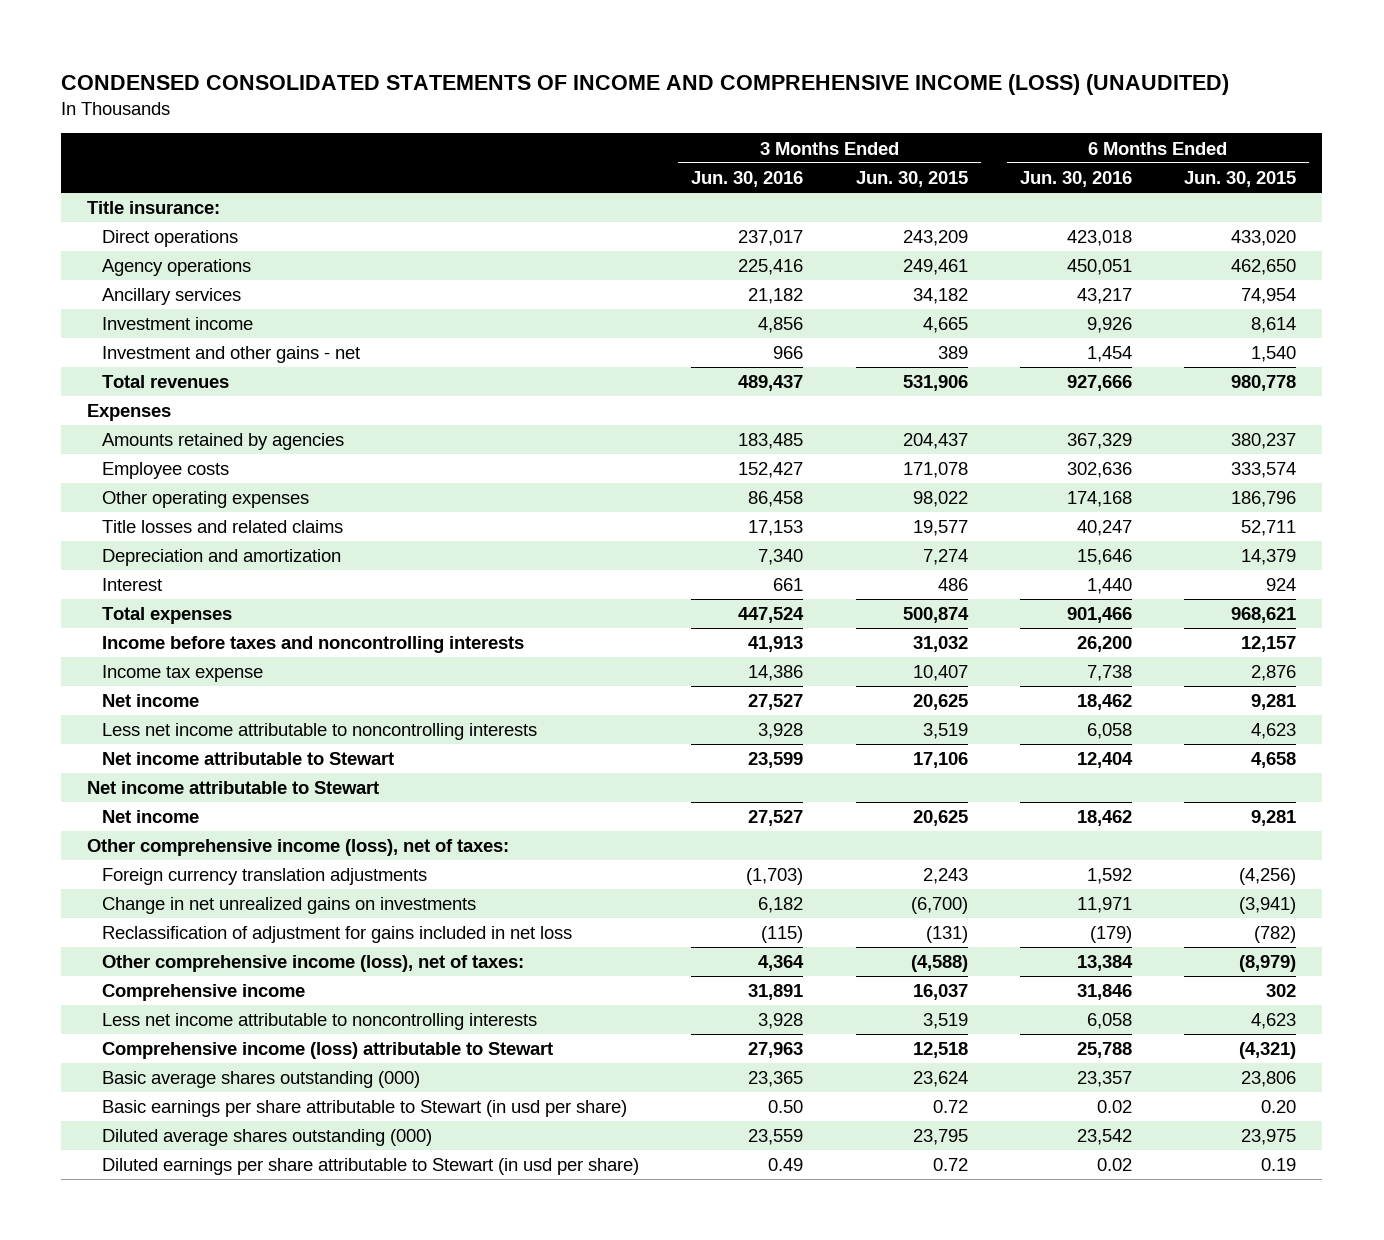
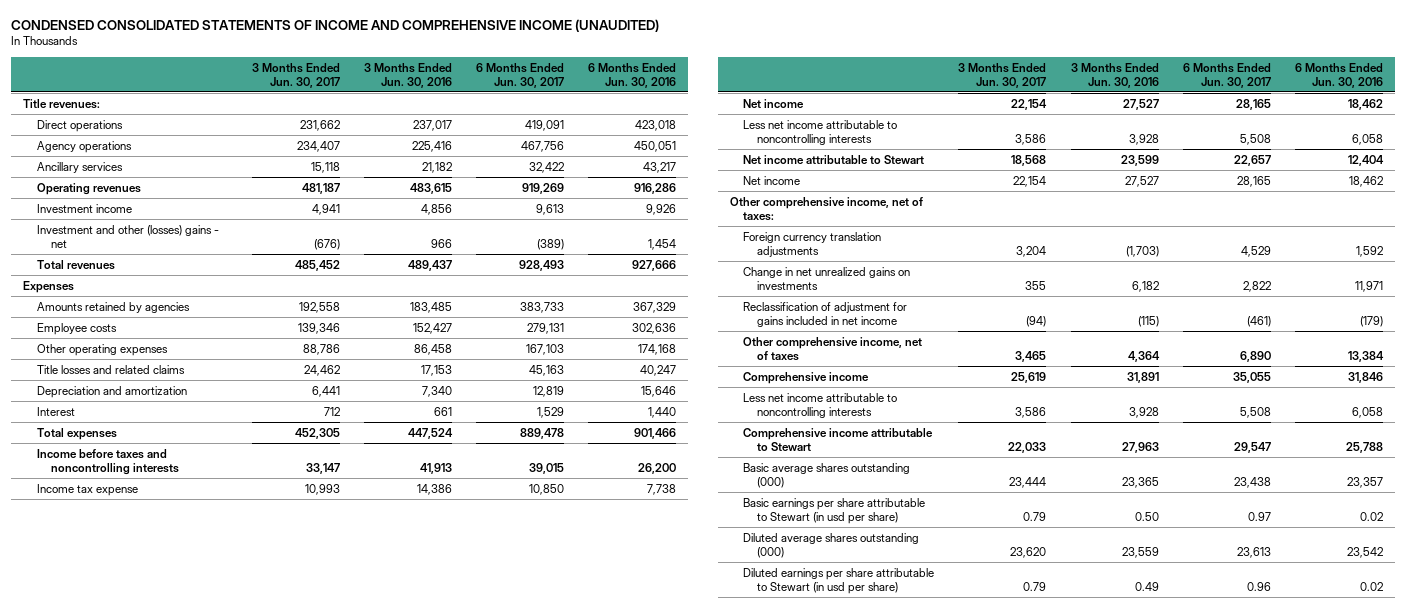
[61,73,1230,95] CONDENSED CONSOLIDATED STATEMENTS OF INCOME AND COMPREHENSIVE INCOME (LOSS) (UNAUDITED) -> [11,18,660,32] CONDENSED CONSOLIDATED STATEMENTS OF INCOME AND COMPREHENSIVE INCOME (UNAUDITED)
[855,170,968,187] Jun. 30, 2015 -> none
[1184,170,1297,187] Jun. 30, 2015 -> none
none -> [252,62,341,88] 3 Months Ended Jun. 30, 2017
none -> [476,62,565,88] 6 Months Ended Jun. 30, 2017
[87,201,221,215] Title insurance: -> [23,98,101,109] Title revenues:
none -> [37,182,142,195] Operating revenues
[102,346,361,364] Investment and other gains - net -> [37,224,220,248] Investment and other (losses) gains - net
[87,781,380,795] Net income attributable to Stewart -> none
[87,839,510,857] Other comprehensive income (loss), net of taxes: -> [729,196,923,221] Other comprehensive income, net of taxes:
[102,926,573,944] Reclassification of adjustment for gains included in net loss -> [743,301,908,327] Reclassification of adjustment for gains included in net income
[102,955,525,973] Other comprehensive income (loss), net of taxes: -> [743,336,923,361] Other comprehensive income, net of taxes
[102,1042,554,1060] Comprehensive income (loss) attributable to Stewart -> [743,427,934,451] Comprehensive income attributable to Stewart

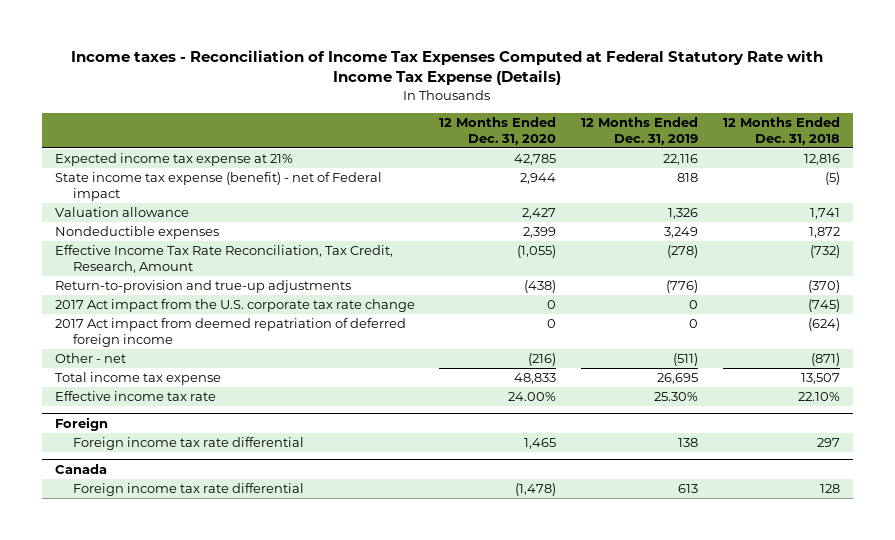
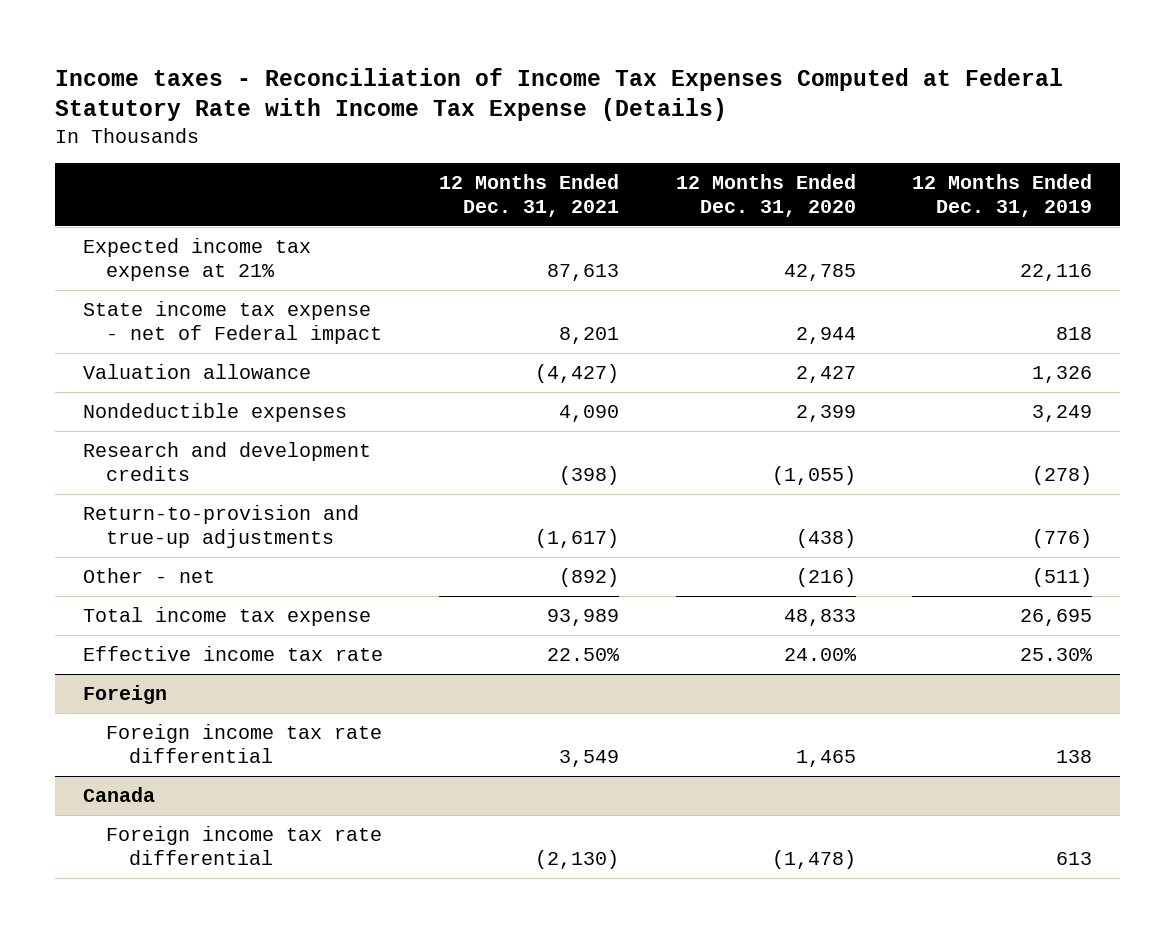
[723,117,841,145] 12 Months Ended Dec. 31, 2018 -> none
none -> [439,174,620,217] 12 Months Ended Dec. 31, 2021
[54,172,382,201] State income tax expense (benefit) - net of Federal impact -> [82,301,382,344] State income tax expense - net of Federal impact
[54,245,393,273] Effective Income Tax Rate Reconciliation, Tax Credit, Research, Amount -> [82,442,371,481] Research and development credits
[54,299,415,313] 2017 Act impact from the U.S. corporate tax rate change -> none
[54,318,406,347] 2017 Act impact from deemed repatriation of deferred foreign income -> none

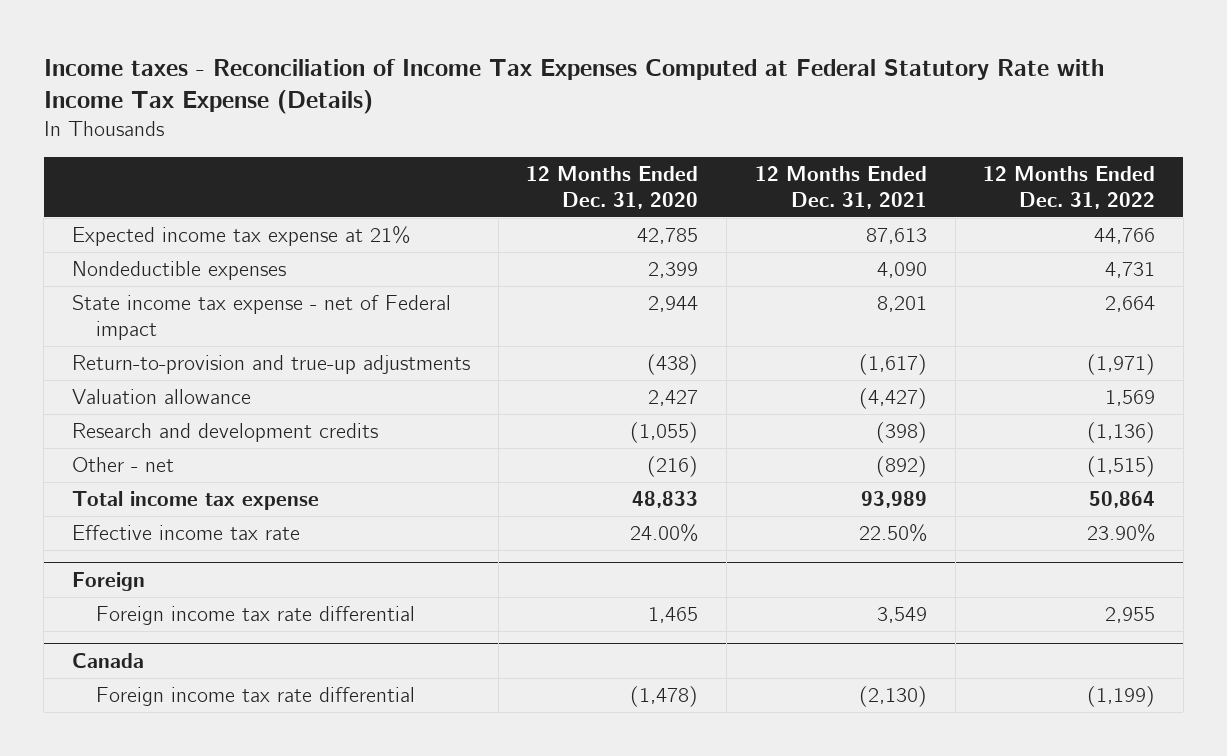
[912,174,1093,217] 12 Months Ended Dec. 31, 2019 -> none
none -> [983,166,1156,209] 12 Months Ended Dec. 31, 2022
[82,403,347,423] Nondeductible expenses -> [71,261,286,281] Nondeductible expenses
[82,505,359,548] Return-to-provision and true-up adjustments -> [71,355,470,375] Return-to-provision and true-up adjustments

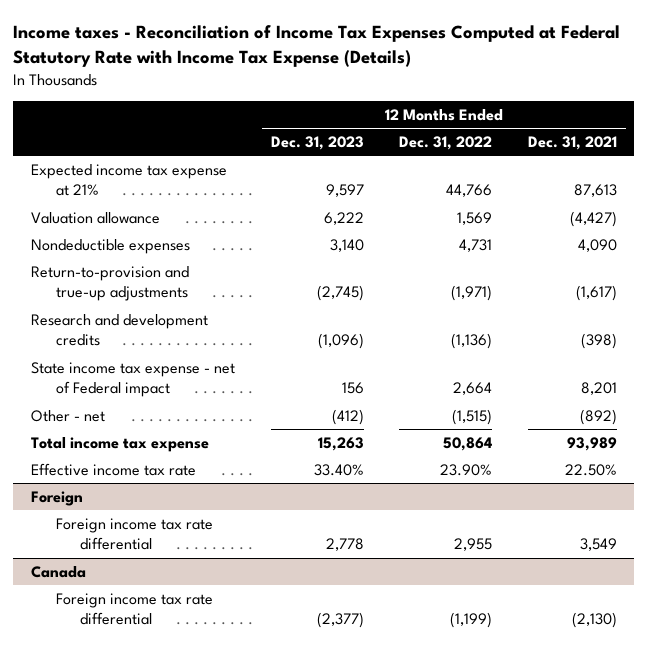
[526,166,699,209] 12 Months Ended Dec. 31, 2020 -> none
none -> [270,136,364,151] Dec. 31, 2023
[71,389,251,405] Valuation allowance -> [30,211,160,224] Valuation allowance
[71,295,451,340] State income tax expense - net of Federal impact -> [30,361,235,398] State income tax expense - net of Federal impact

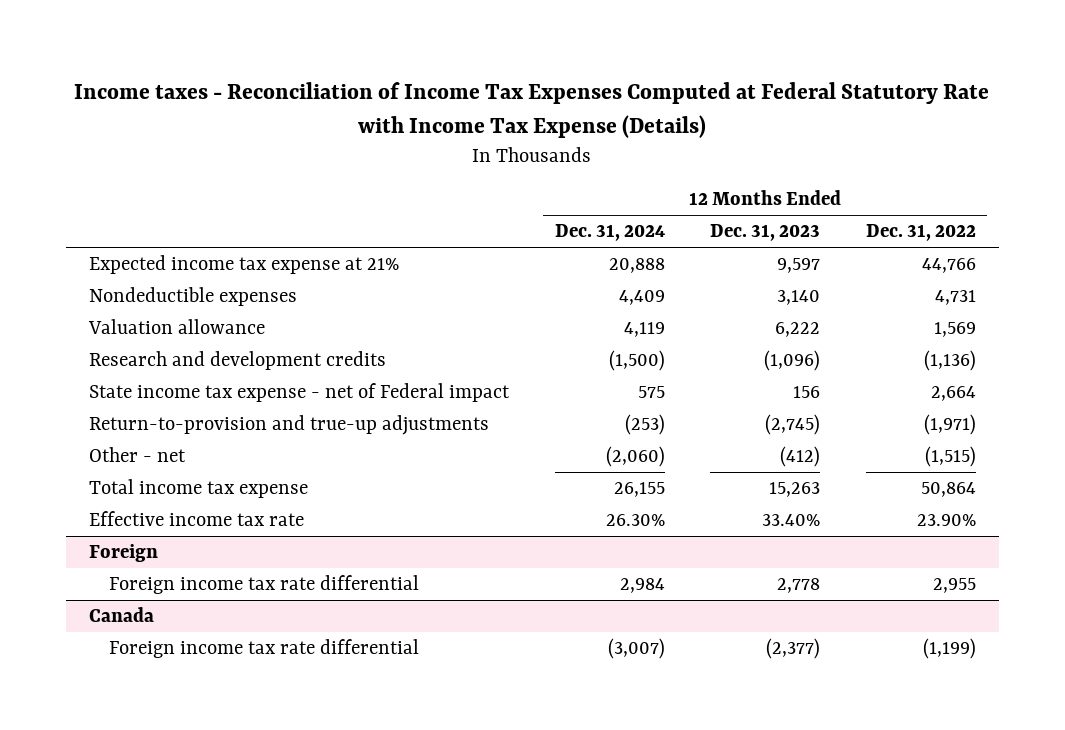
[527,136,617,151] Dec. 31, 2021 -> none
none -> [554,224,665,242] Dec. 31, 2024
[30,211,160,224] Valuation allowance -> [87,319,265,335] Valuation allowance
[30,265,189,302] Return-to-provision and true-up adjustments -> [88,415,489,436] Return-to-provision and true-up adjustments

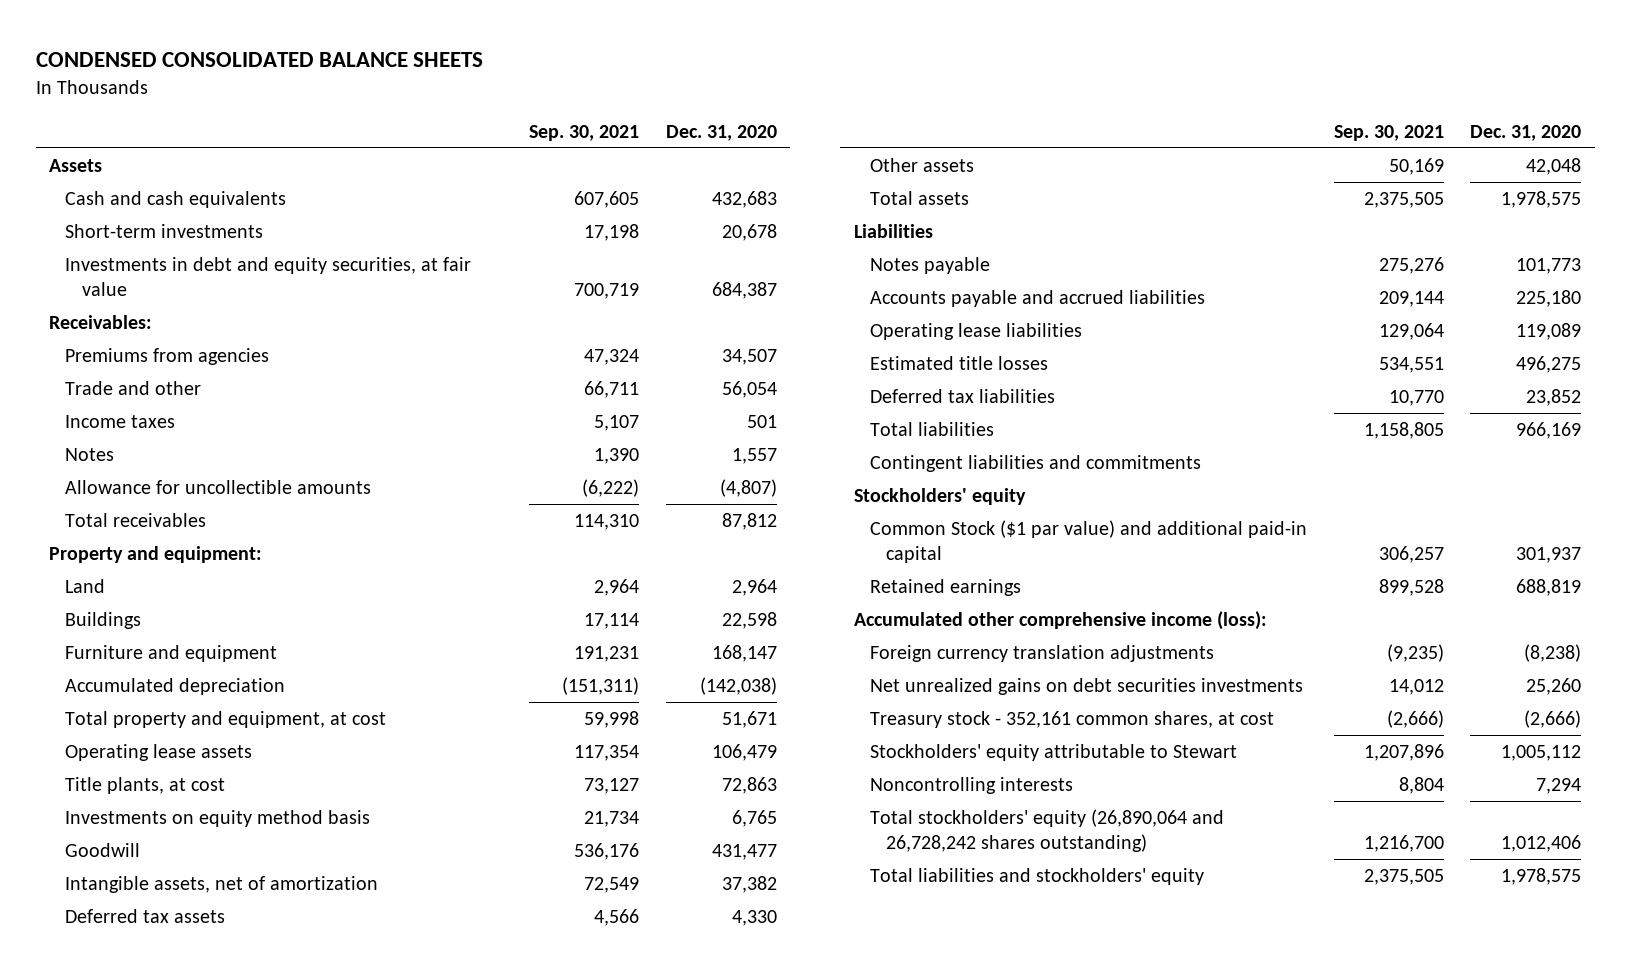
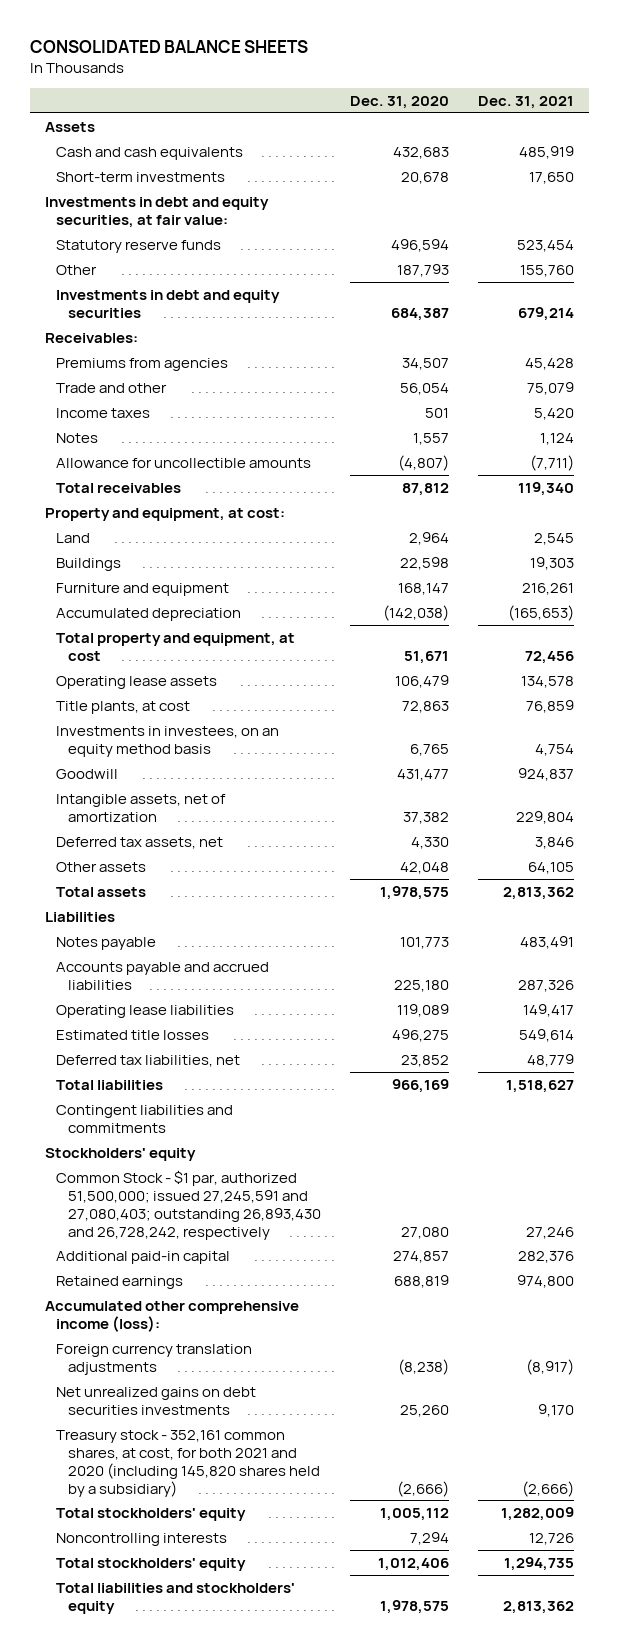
[35,52,483,68] CONDENSED CONSOLIDATED BALANCE SHEETS -> [30,40,309,54] CONSOLIDATED BALANCE SHEETS
[529,124,640,141] Sep. 30, 2021 -> none
none -> [478,95,575,109] Dec. 31, 2021
none -> [45,196,270,228] Investments in debt and equity securities, at fair value:
none -> [56,239,222,253] Statutory reserve funds
none -> [56,264,98,275] Other
[65,257,472,296] Investments in debt and equity securities, at fair value -> [56,289,281,318] Investments in debt and equity securities
[49,546,263,564] Property and equipment: -> [45,507,286,521] Property and equipment, at cost:
[65,810,371,828] Investments on equity method basis -> [56,725,280,757] Investments in investees, on an equity method basis
[65,909,226,924] Deferred tax assets -> [56,836,224,849] Deferred tax assets, net
[870,389,1056,404] Deferred tax liabilities -> [56,1054,241,1067] Deferred tax liabilities, net
[870,520,1308,563] Common Stock ($1 par value) and additional paid-in capital -> none
none -> [56,1169,321,1240] Common Stock - $1 par, authorized 51,500,000; issued 27,245,591 and 27,080,403; outstanding 26,893,430 and 26,728,242, respectively
none -> [56,1250,231,1264] Additional paid-in capital
[870,711,1275,729] Treasury stock - 352,161 common shares, at cost -> [56,1429,320,1497] Treasury stock - 352,161 common shares, at cost, for both 2021 and 2020 (including 145,820 shares held by a subsidiary)
[870,744,1238,762] Stockholders' equity attributable to Stewart -> [56,1507,247,1521] Total stockholders' equity
[870,809,1225,852] Total stockholders' equity (26,890,064 and 26,728,242 shares outstanding) -> [56,1557,247,1571] Total stockholders' equity

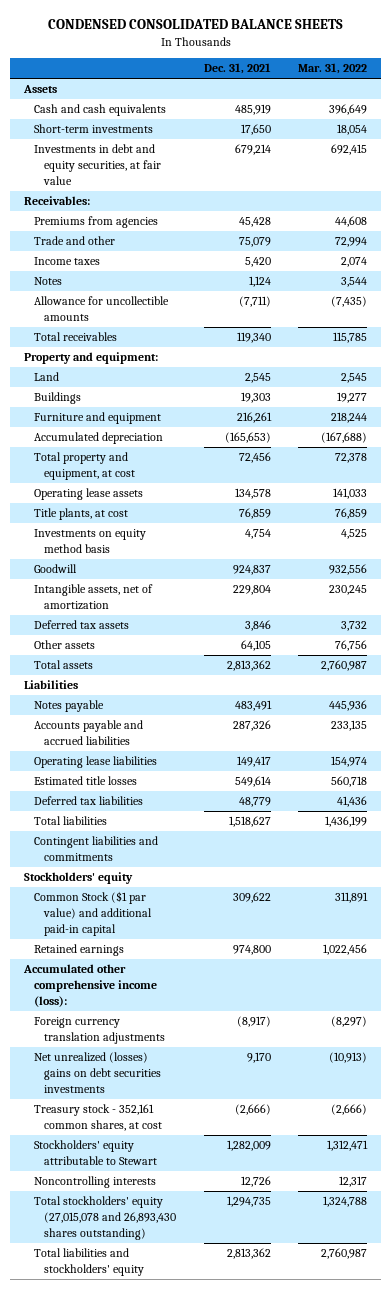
[30,40,309,54] CONSOLIDATED BALANCE SHEETS -> [47,19,343,30] CONDENSED CONSOLIDATED BALANCE SHEETS
[349,95,449,109] Dec. 31, 2020 -> none
none -> [298,63,368,75] Mar. 31, 2022
[45,196,270,228] Investments in debt and equity securities, at fair value: -> none
[56,239,222,253] Statutory reserve funds -> none
[56,264,98,275] Other -> none
[56,289,281,318] Investments in debt and equity securities -> [33,144,162,186] Investments in debt and equity securities, at fair value
[45,507,286,521] Property and equipment, at cost: -> [23,352,158,365] Property and equipment:
[56,725,280,757] Investments in investees, on an equity method basis -> [33,529,146,554] Investments on equity method basis
[56,836,224,849] Deferred tax assets, net -> [33,620,129,630] Deferred tax assets
[56,1054,241,1067] Deferred tax liabilities, net -> [33,796,143,806] Deferred tax liabilities
[56,1169,321,1240] Common Stock - $1 par, authorized 51,500,000; issued 27,245,591 and 27,080,403; outstanding 26,893,430 and 26,728,242, respectively -> none
[56,1250,231,1264] Additional paid-in capital -> none
none -> [33,891,153,937] Common Stock ($1 par value) and additional paid-in capital
[56,1386,257,1415] Net unrealized gains on debt securities investments -> [33,1052,162,1094] Net unrealized (losses) gains on debt securities investments
[56,1429,320,1497] Treasury stock - 352,161 common shares, at cost, for both 2021 and 2020 (including 145,820 shares held by a subsidiary) -> [33,1104,163,1132] Treasury stock - 352,161 common shares, at cost
[56,1507,247,1521] Total stockholders' equity -> [33,1140,158,1166] Stockholders' equity attributable to Stewart
[56,1557,247,1571] Total stockholders' equity -> [33,1196,177,1241] Total stockholders' equity (27,015,078 and 26,893,430 shares outstanding)

